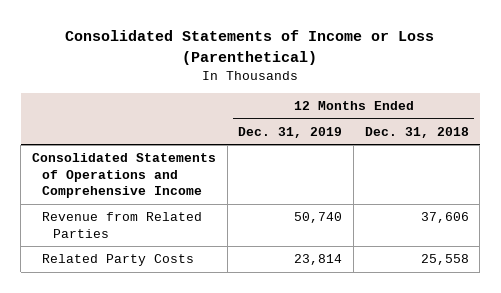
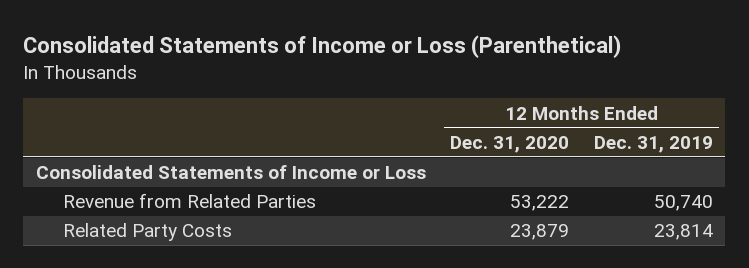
[364,126,469,138] Dec. 31, 2018 -> none
none -> [450,135,570,153] Dec. 31, 2020
[32,153,217,199] Consolidated Statements of Operations and Comprehensive Income -> [35,165,426,180] Consolidated Statements of Income or Loss

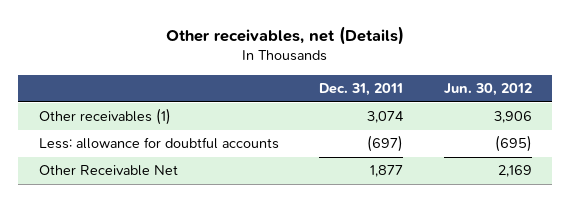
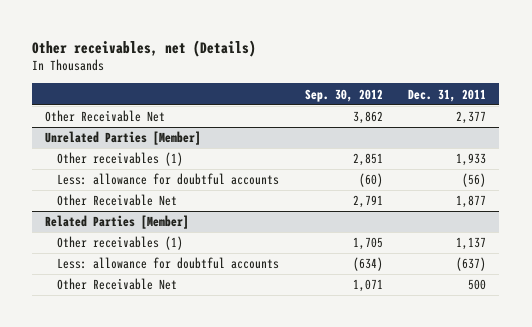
[444,83,533,97] Jun. 30, 2012 -> none
none -> [304,88,383,102] Sep. 30, 2012
none -> [45,110,166,123] Other Receivable Net
none -> [45,131,202,146] Unrelated Parties [Member]
[367,111,405,124] 3,074 -> [456,153,487,167] 1,933
[367,135,404,153] (697) -> [462,173,487,188] (56)
none -> [45,215,190,230] Related Parties [Member]
none -> [57,236,184,251] Other receivables (1)
none -> [57,257,280,270] Less: allowance for doubtful accounts
none -> [57,278,178,291] Other Receivable Net

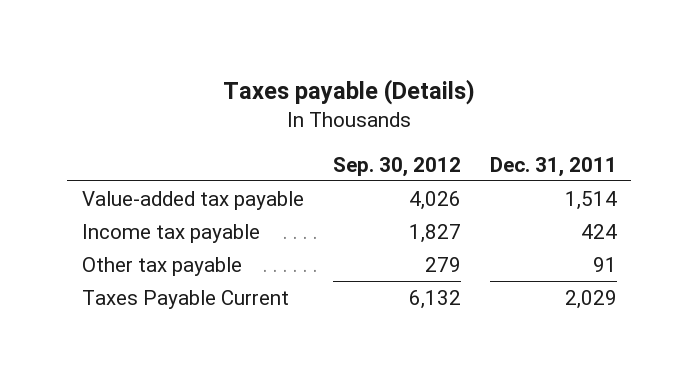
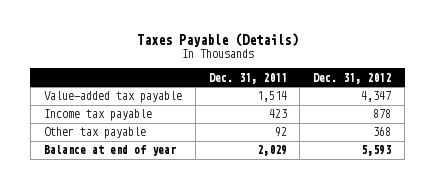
[223,79,476,106] Taxes payable (Details) -> [136,33,298,48] Taxes Payable (Details)
[332,156,461,177] Sep. 30, 2012 -> none
none -> [313,72,392,84] Dec. 31, 2012
[580,223,617,239] 424 -> [268,109,287,119] 423
[592,256,617,272] 91 -> [274,127,287,138] 92
[81,289,289,309] Taxes Payable Current -> [43,145,176,157] Balance at end of year

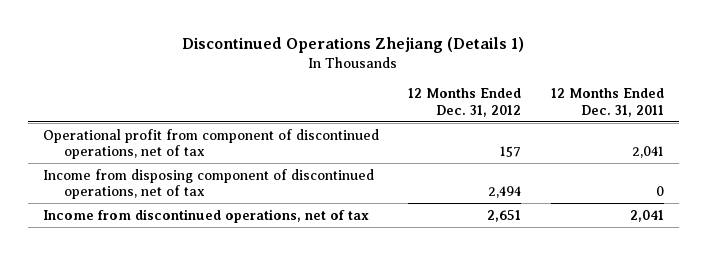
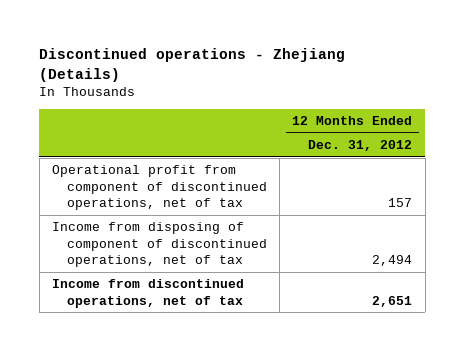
[182,37,525,54] Discontinued Operations Zhejiang (Details 1) -> [39,47,346,82] Discontinued operations - Zhejiang (Details)
[551,88,665,117] 12 Months Ended Dec. 31, 2011 -> none
[42,168,374,200] Income from disposing component of discontinued operations, net of tax -> [51,222,268,268] Income from disposing of component of discontinued operations, net of tax

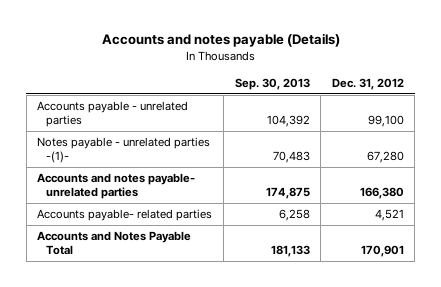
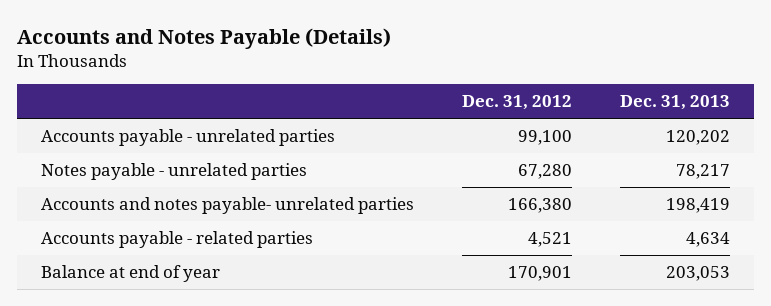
[101,33,340,48] Accounts and notes payable (Details) -> [16,27,391,49] Accounts and Notes Payable (Details)
[234,77,310,90] Sep. 30, 2013 -> none
none -> [619,95,730,111] Dec. 31, 2013
[37,137,211,164] Notes payable - unrelated parties -(1)- -> [40,163,307,181] Notes payable - unrelated parties
[37,209,213,222] Accounts payable- related parties -> [40,231,313,249] Accounts payable - related parties
[37,231,192,256] Accounts and Notes Payable Total -> [40,265,220,283] Balance at end of year

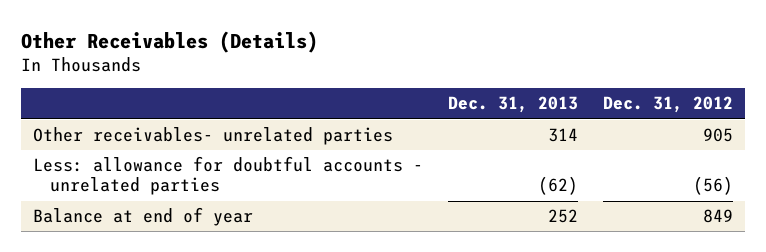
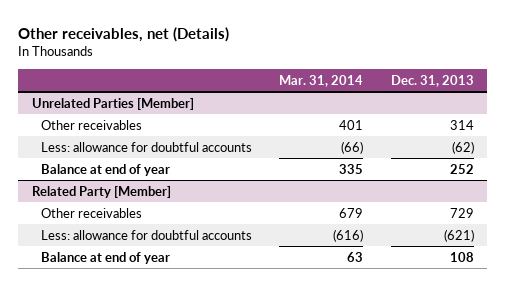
[20,30,318,53] Other Receivables (Details) -> [18,26,230,42] Other receivables, net (Details)
[602,96,733,114] Dec. 31, 2012 -> none
none -> [279,74,364,87] Mar. 31, 2014
none -> [32,97,195,110] Unrelated Parties [Member]
[33,127,394,146] Other receivables- unrelated parties -> [41,119,143,130] Other receivables
[33,156,424,196] Less: allowance for doubtful accounts - unrelated parties -> [41,141,253,152] Less: allowance for doubtful accounts
none -> [32,185,172,198] Related Party [Member]
none -> [41,207,143,218] Other receivables
none -> [41,229,253,240] Less: allowance for doubtful accounts
none -> [41,251,171,264] Balance at end of year

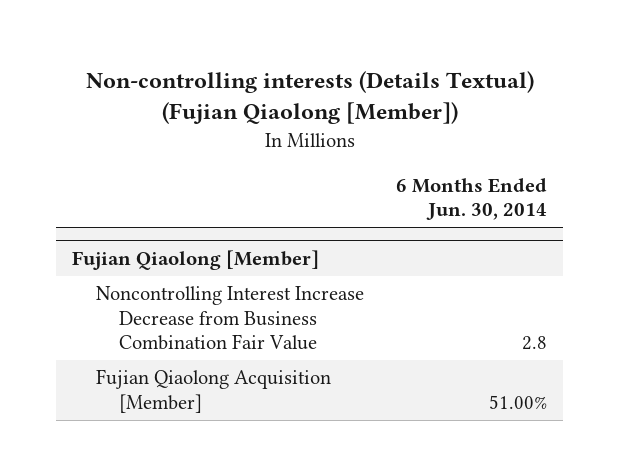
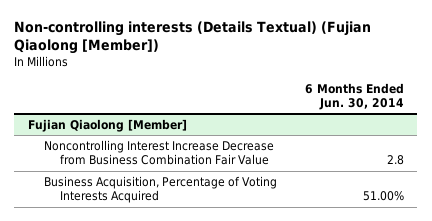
[95,369,331,413] Fujian Qiaolong Acquisition [Member] -> [43,175,277,204] Business Acquisition, Percentage of Voting Interests Acquired

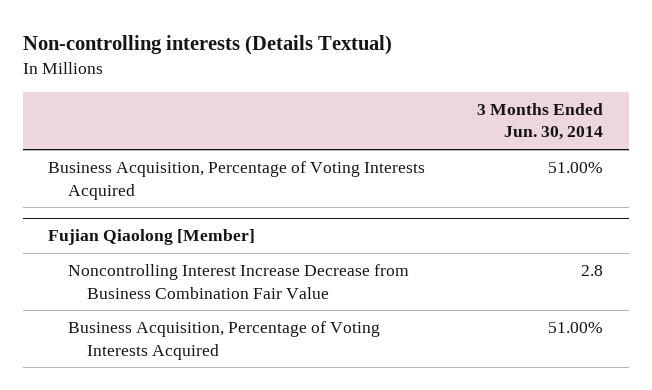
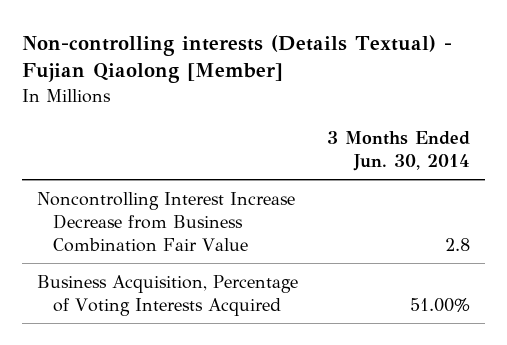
[22,35,392,56] Non-controlling interests (Details Textual) -> [21,34,452,84] Non-controlling interests (Details Textual) - Fujian Qiaolong [Member]
[48,161,426,200] Business Acquisition, Percentage of Voting Interests Acquired -> none
[48,229,256,246] Fujian Qiaolong [Member] -> none

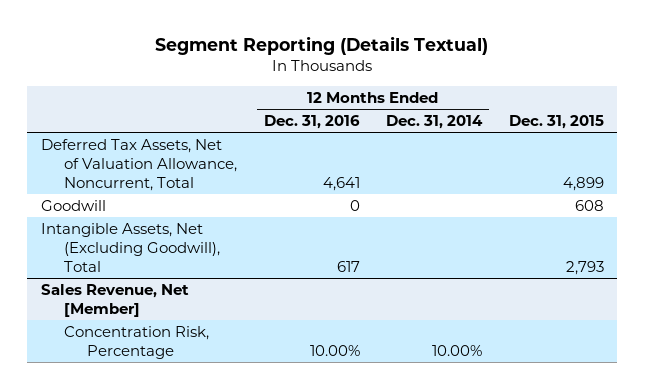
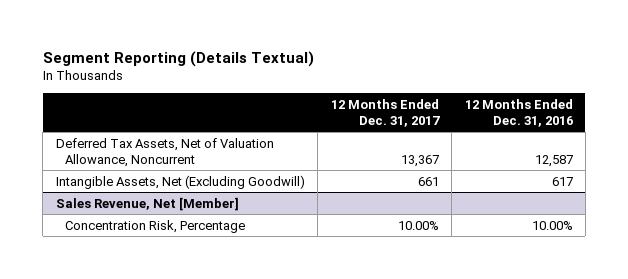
[386,115,484,130] Dec. 31, 2014 -> none
[509,115,605,130] Dec. 31, 2015 -> none
none -> [330,98,440,127] 12 Months Ended Dec. 31, 2017
[40,199,106,211] Goodwill -> none
[40,138,237,191] Deferred Tax Assets, Net of Valuation Allowance, Noncurrent, Total -> [55,137,274,167] Deferred Tax Assets, Net of Valuation Allowance, Noncurrent
[322,176,360,191] 4,641 -> [534,154,573,167] 12,587
[40,222,220,272] Intangible Assets, Net (Excluding Goodwill), Total -> [55,174,305,189] Intangible Assets, Net (Excluding Goodwill)

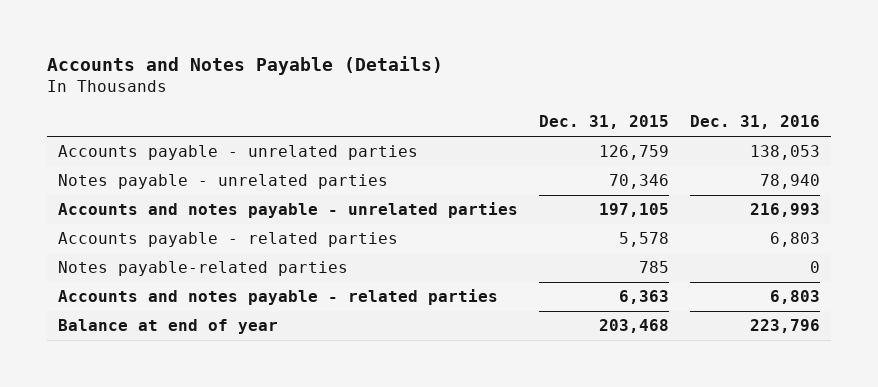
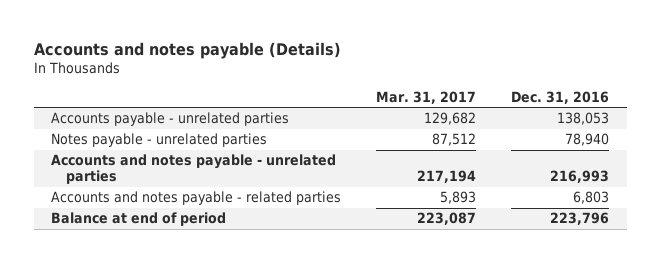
[46,55,443,75] Accounts and Notes Payable (Details) -> [33,41,341,59] Accounts and notes payable (Details)
[539,115,670,130] Dec. 31, 2015 -> none
none -> [376,90,477,104] Mar. 31, 2017
[57,232,398,248] Accounts payable - related parties -> none
[57,261,348,277] Notes payable-related parties -> none
[57,319,278,335] Balance at end of year -> [51,212,227,227] Balance at end of period

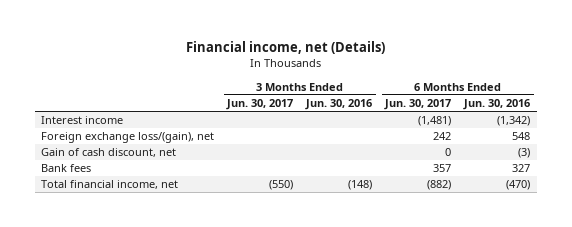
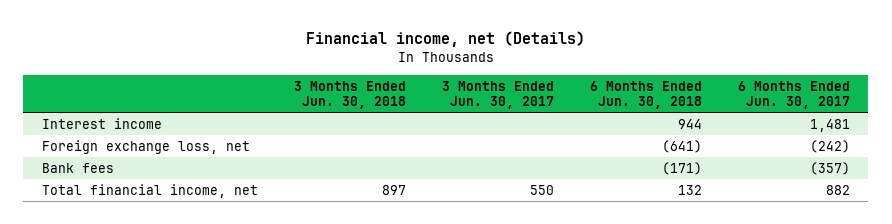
[305,99,373,111] Jun. 30, 2016 -> none
[463,99,531,111] Jun. 30, 2016 -> none
none -> [293,80,406,110] 3 Months Ended Jun. 30, 2018
none -> [589,80,702,110] 6 Months Ended Jun. 30, 2018
[41,148,177,158] Gain of cash discount, net -> none
[418,116,452,127] (1,481) -> [810,118,851,132] 1,481
[41,132,215,144] Foreign exchange loss/(gain), net -> [41,139,250,154] Foreign exchange loss, net
[433,132,452,141] 242 -> [810,139,851,153] (242)
[433,164,452,173] 357 -> [810,161,851,175] (357)
[269,180,294,191] (550) -> [529,184,554,195] 550
[427,180,452,191] (882) -> [826,184,851,195] 882

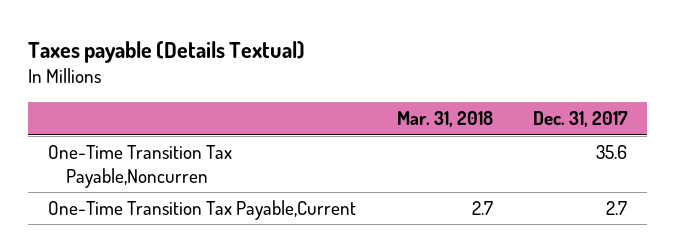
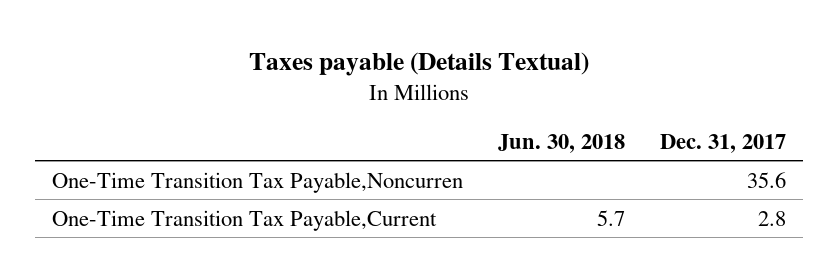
[396,111,493,128] Mar. 31, 2018 -> none
none -> [498,133,626,153] Jun. 30, 2018
[606,201,628,216] 2.7 -> [757,210,786,226] 2.8

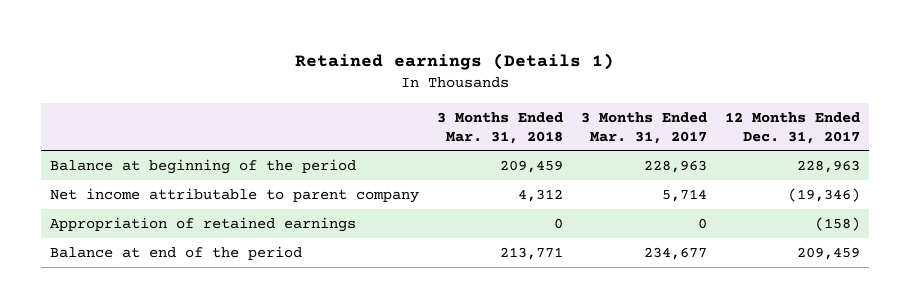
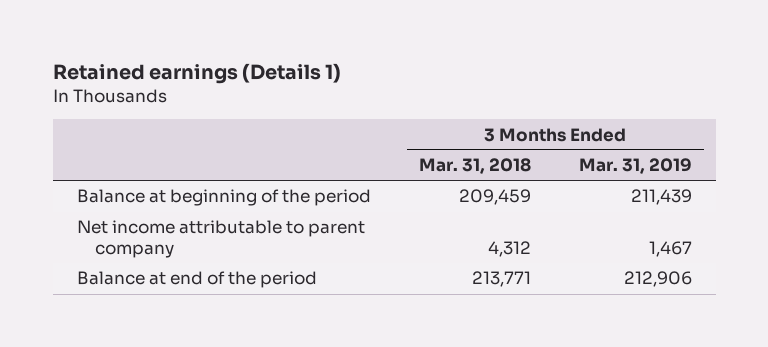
[581,111,708,144] 3 Months Ended Mar. 31, 2017 -> none
[725,111,861,144] 12 Months Ended Dec. 31, 2017 -> none
none -> [578,158,692,175] Mar. 31, 2019
[50,216,357,232] Appropriation of retained earnings -> none

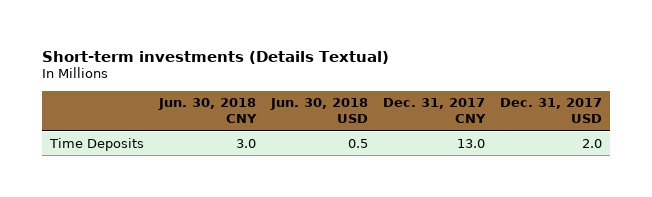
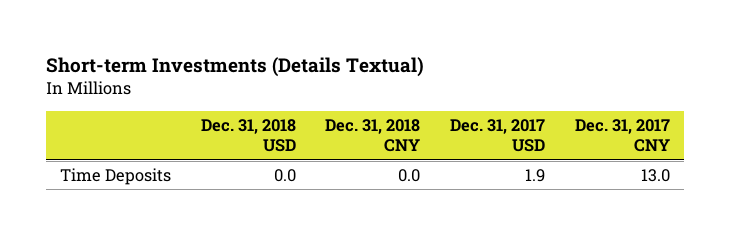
[42,50,390,64] Short-term investments (Details Textual) -> [45,56,424,77] Short-term Investments (Details Textual)
[157,98,257,124] Jun. 30, 2018 CNY -> none
[269,98,368,124] Jun. 30, 2018 USD -> none
none -> [200,118,296,153] Dec. 31, 2018 USD
none -> [325,118,421,153] Dec. 31, 2018 CNY
[582,139,603,149] 2.0 -> [525,169,546,183] 1.9

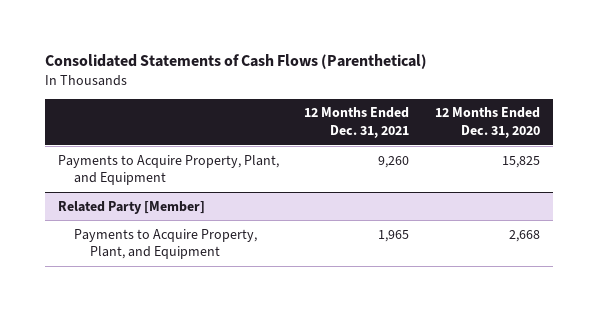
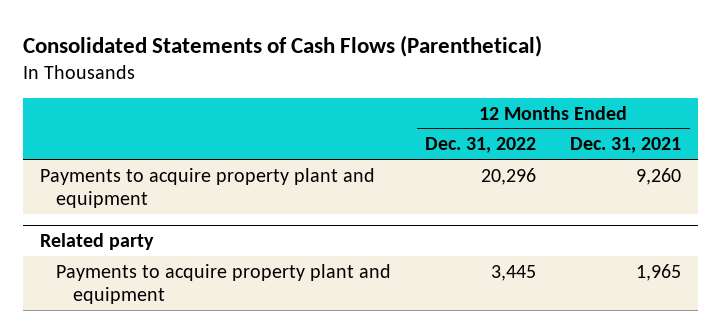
[434,107,540,139] 12 Months Ended Dec. 31, 2020 -> none
none -> [425,137,537,154] Dec. 31, 2022
[57,154,279,186] Payments to Acquire Property, Plant, and Equipment -> [39,167,375,209] Payments to acquire property plant and equipment
[57,200,205,214] Related Party [Member] -> [39,233,154,251] Related party
[74,228,258,260] Payments to Acquire Property, Plant, and Equipment -> [56,263,392,305] Payments to acquire property plant and equipment

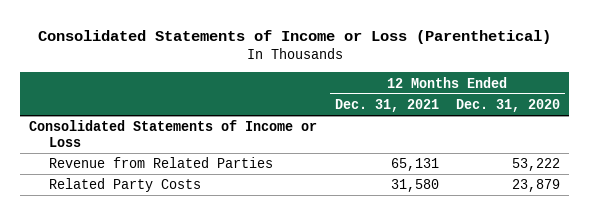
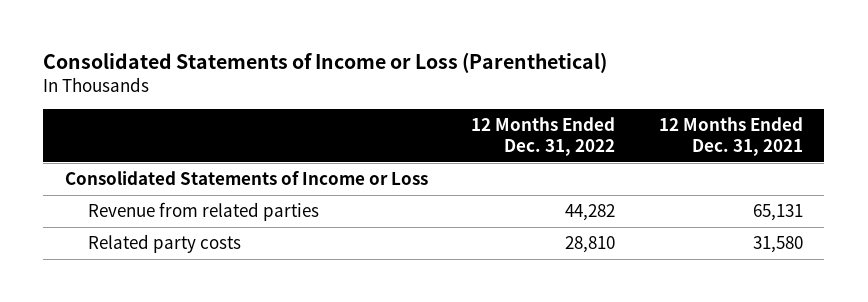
[456,99,561,113] Dec. 31, 2020 -> none
none -> [471,117,616,157] 12 Months Ended Dec. 31, 2022
[49,157,274,169] Revenue from Related Parties -> [87,202,319,222] Revenue from related parties
[49,178,202,193] Related Party Costs -> [87,234,241,254] Related party costs

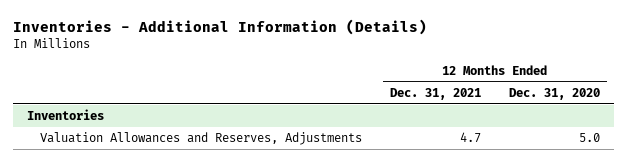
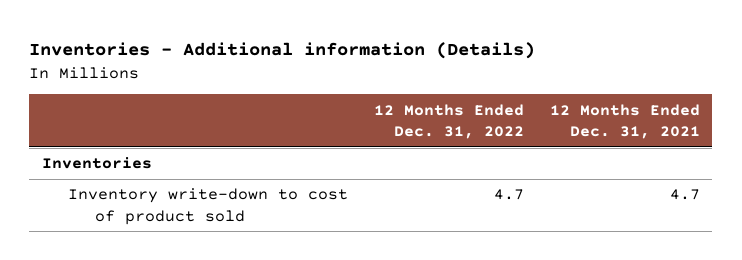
[13,18,428,35] Inventories - Additional Information (Details) -> [29,42,536,60] Inventories - Additional information (Details)
[509,87,601,100] Dec. 31, 2020 -> none
none -> [373,103,524,140] 12 Months Ended Dec. 31, 2022
[39,132,362,146] Valuation Allowances and Reserves, Adjustments -> [68,188,349,225] Inventory write-down to cost of product sold

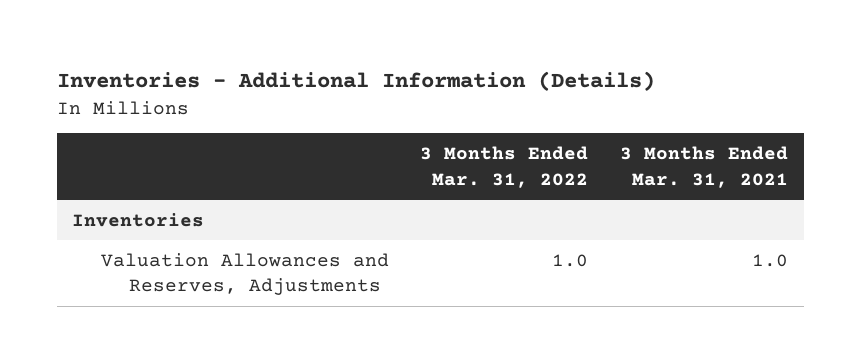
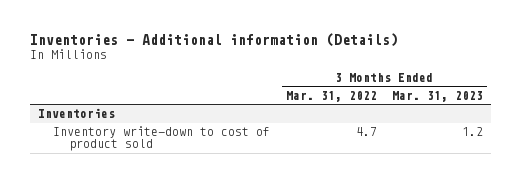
[56,71,655,92] Inventories - Additional Information (Details) -> [29,33,398,48] Inventories - Additional information (Details)
[619,146,788,188] 3 Months Ended Mar. 31, 2021 -> none
none -> [392,90,484,102] Mar. 31, 2023
[100,252,389,296] Valuation Allowances and Reserves, Adjustments -> none
none -> [53,126,271,152] Inventory write-down to cost of product sold

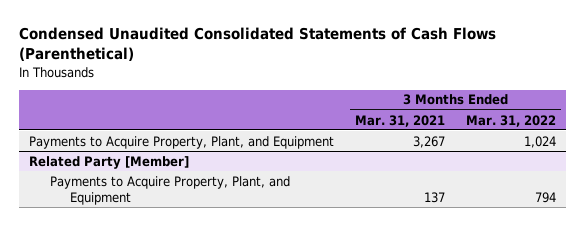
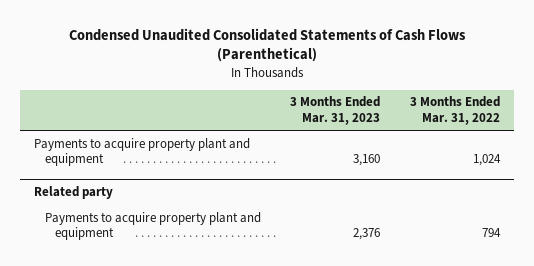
[355,114,446,127] Mar. 31, 2021 -> none
none -> [290,96,381,125] 3 Months Ended Mar. 31, 2023
[29,135,335,149] Payments to Acquire Property, Plant, and Equipment -> [34,137,251,167] Payments to acquire property plant and equipment
[29,155,190,169] Related Party [Member] -> [34,186,114,200] Related party
[49,175,290,205] Payments to Acquire Property, Plant, and Equipment -> [44,211,261,241] Payments to acquire property plant and equipment

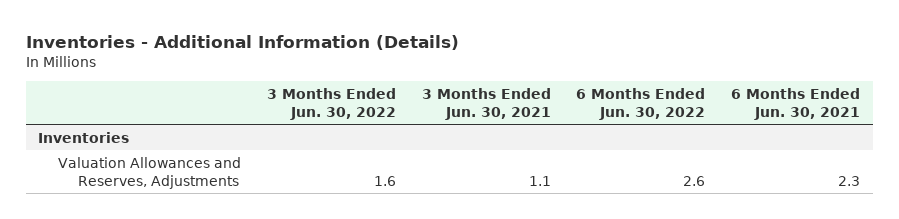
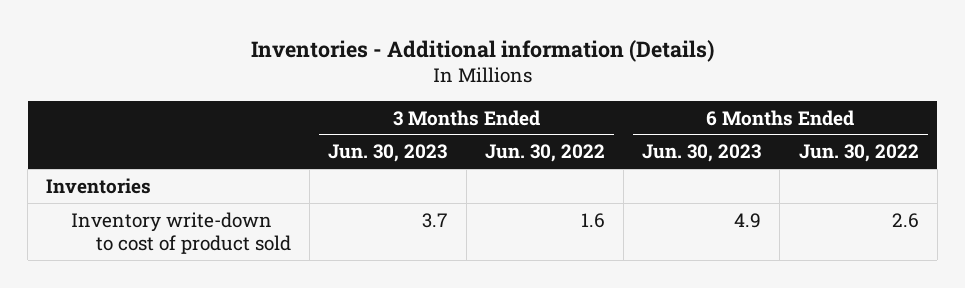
[25,34,459,50] Inventories - Additional Information (Details) -> [250,40,714,63] Inventories - Additional information (Details)
[421,87,551,120] 3 Months Ended Jun. 30, 2021 -> none
[731,87,861,120] 6 Months Ended Jun. 30, 2021 -> none
none -> [328,144,448,163] Jun. 30, 2023
none -> [642,144,762,163] Jun. 30, 2023
[57,156,241,189] Valuation Allowances and Reserves, Adjustments -> [71,211,291,255] Inventory write-down to cost of product sold

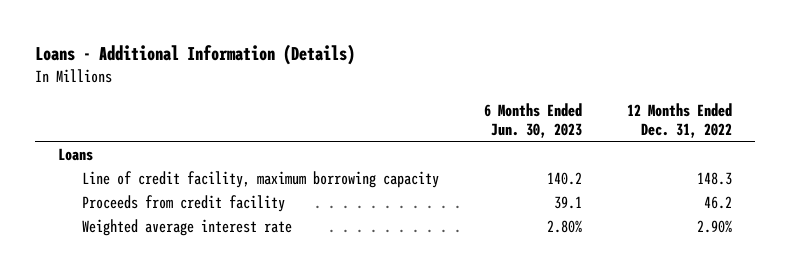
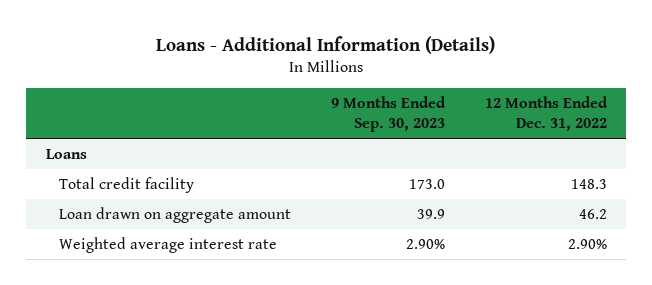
[484,102,583,139] 6 Months Ended Jun. 30, 2023 -> none
none -> [330,96,446,133] 9 Months Ended Sep. 30, 2023
[81,170,439,188] Line of credit facility, maximum borrowing capacity -> [59,176,195,193] Total credit facility
[81,194,285,212] Proceeds from credit facility -> [59,206,292,223] Loan drawn on aggregate amount

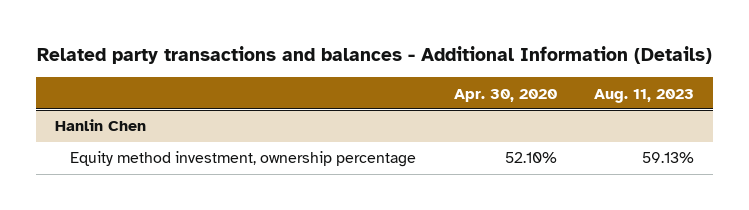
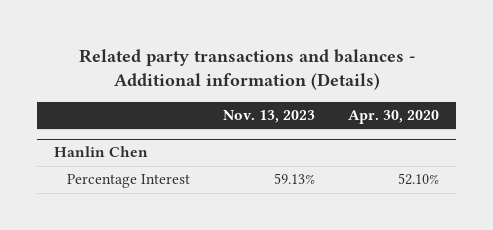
[36,46,712,65] Related party transactions and balances - Additional Information (Details) -> [78,48,415,91] Related party transactions and balances - Additional information (Details)
[594,88,695,103] Aug. 11, 2023 -> none
none -> [223,110,316,124] Nov. 13, 2023
[69,151,416,168] Equity method investment, ownership percentage -> [67,174,191,189] Percentage Interest

